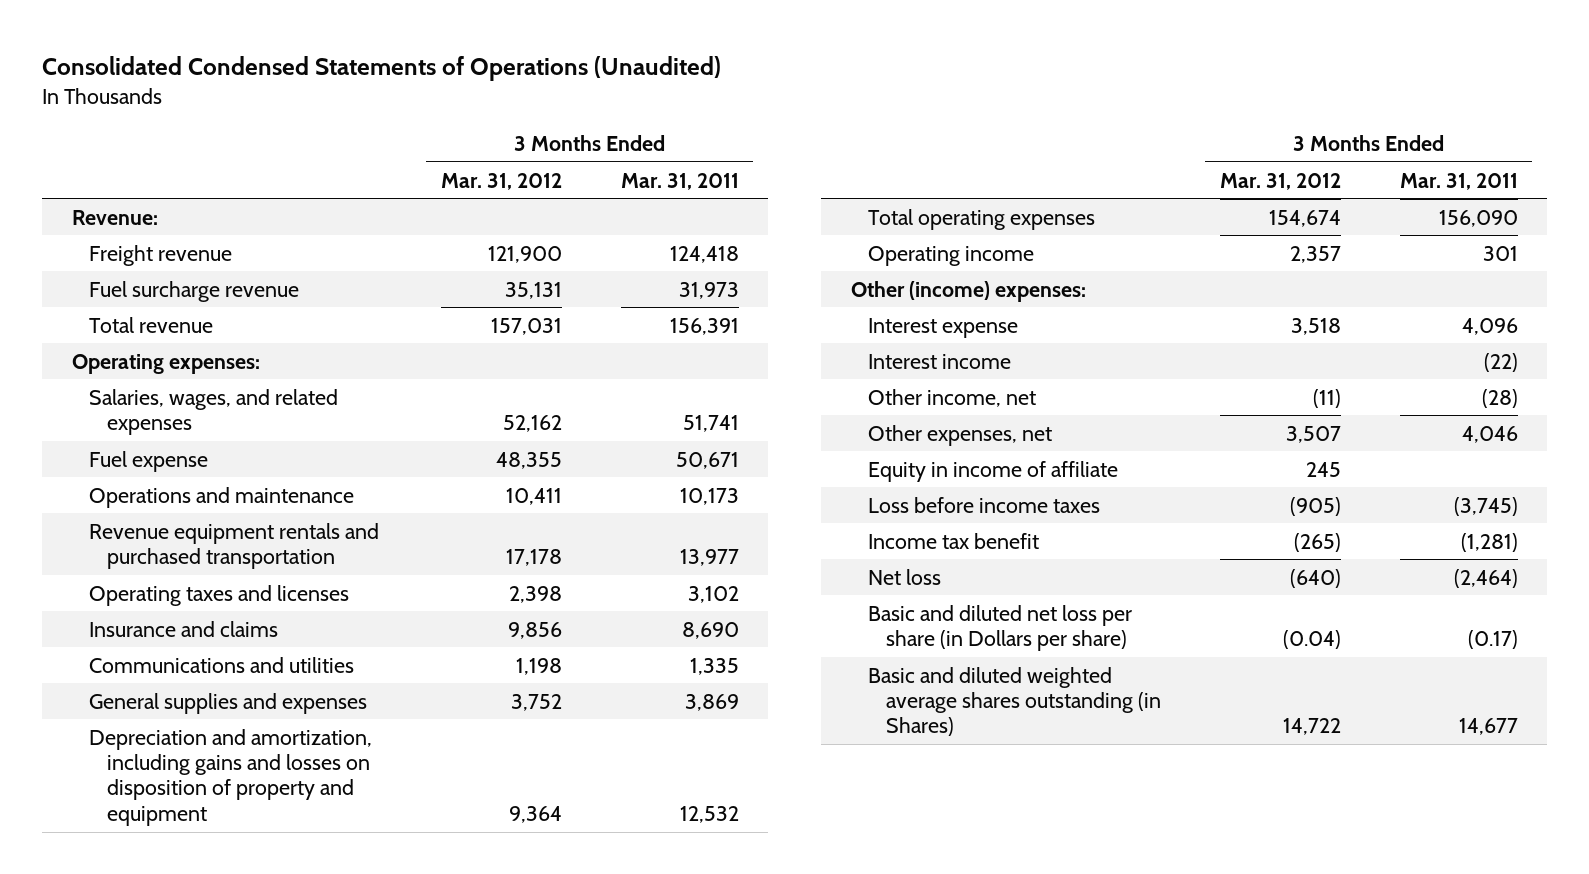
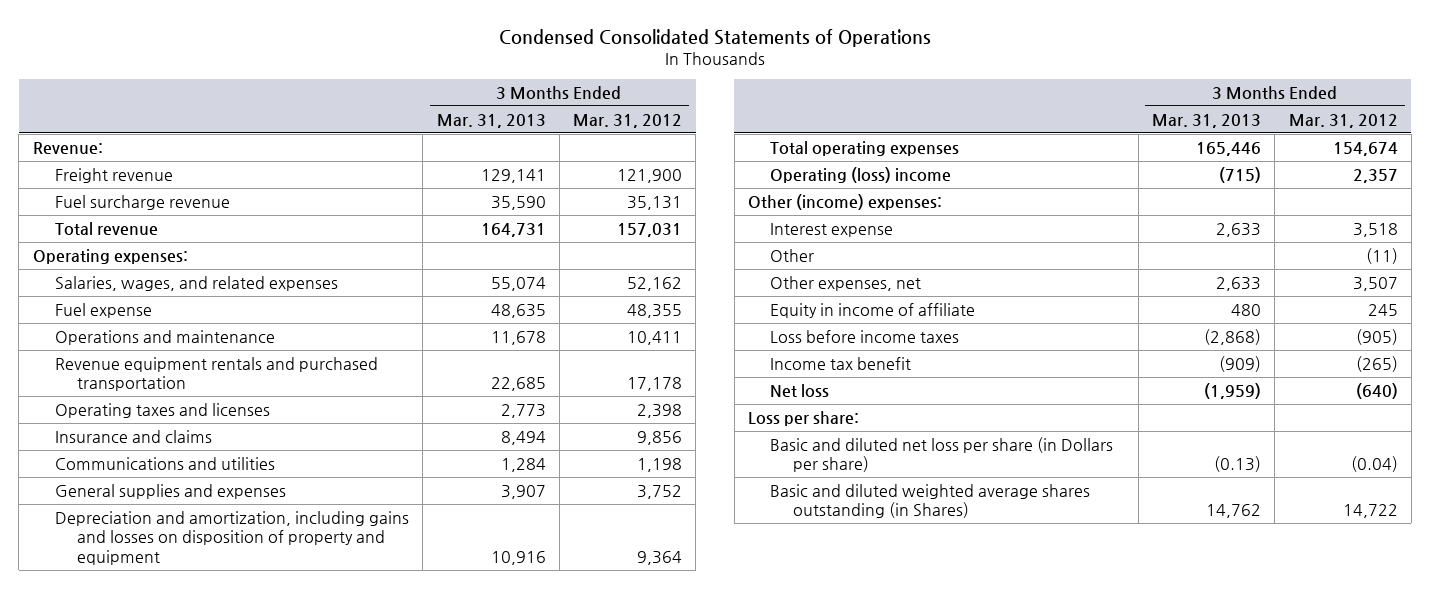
[42,56,722,82] Consolidated Condensed Statements of Operations (Unaudited) -> [499,28,932,47] Condensed Consolidated Statements of Operations
[620,172,739,190] Mar. 31, 2011 -> none
none -> [436,113,546,128] Mar. 31, 2013
[868,245,1035,266] Operating income -> [770,166,952,183] Operating (loss) income
[868,353,1012,369] Interest income -> none
[868,388,1037,407] Other income, net -> none
none -> [770,248,815,262] Other
none -> [748,410,860,426] Loss per share:

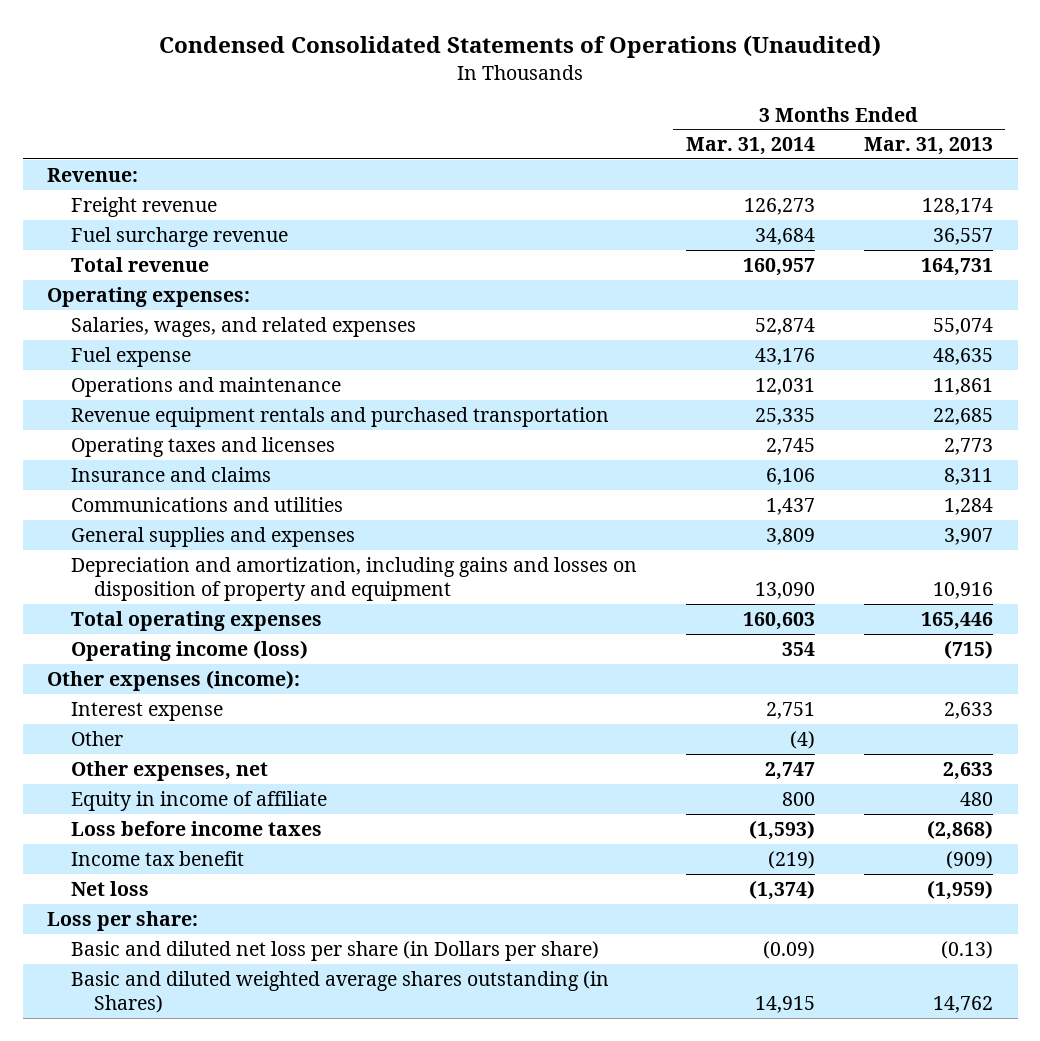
[499,28,932,47] Condensed Consolidated Statements of Operations -> [159,35,882,59] Condensed Consolidated Statements of Operations (Unaudited)
[573,113,683,128] Mar. 31, 2012 -> none
none -> [685,137,815,156] Mar. 31, 2014
[480,168,546,183] 129,141 -> [921,197,993,215] 128,174
[490,195,546,210] 35,590 -> [932,227,993,245] 36,557
[490,330,546,345] 11,678 -> [932,377,993,395] 11,861
[500,430,546,445] 8,494 -> [943,467,993,485] 8,311
[770,166,952,183] Operating (loss) income -> [70,639,308,661] Operating income (loss)
[748,193,943,210] Other (income) expenses: -> [47,669,301,691] Other expenses (income):

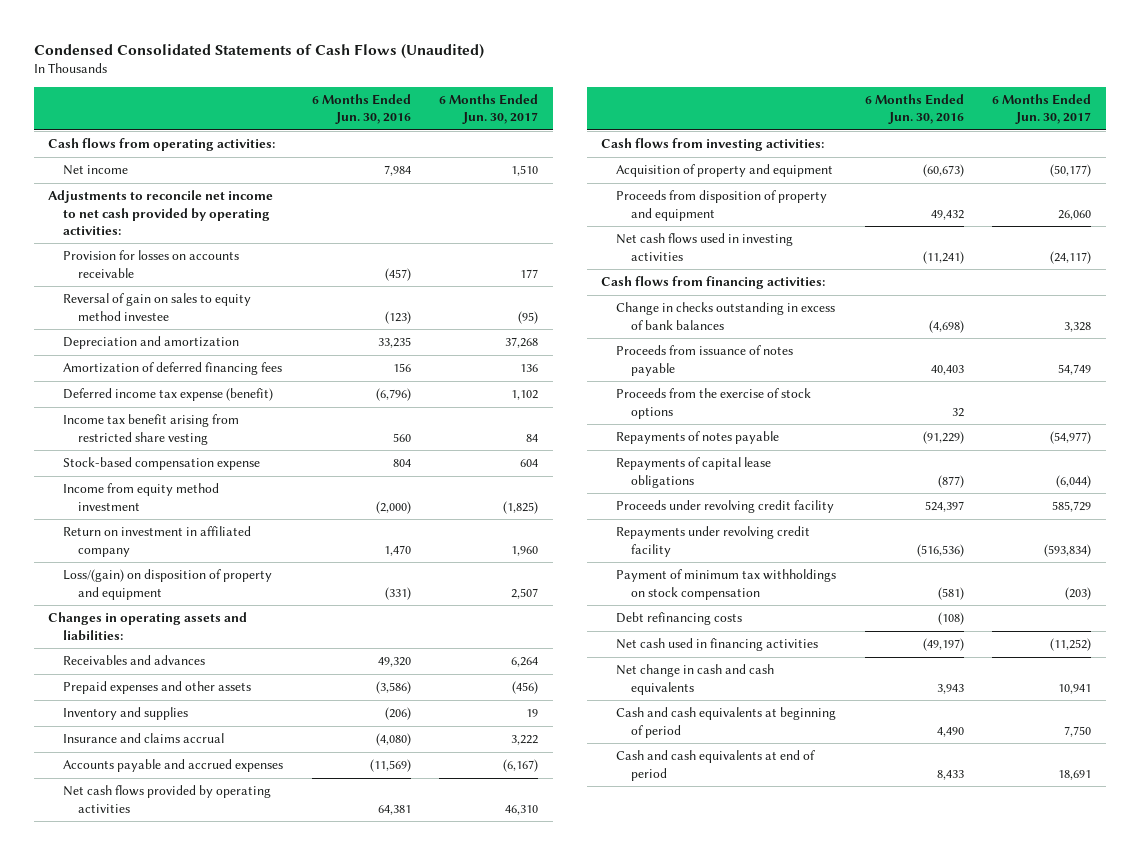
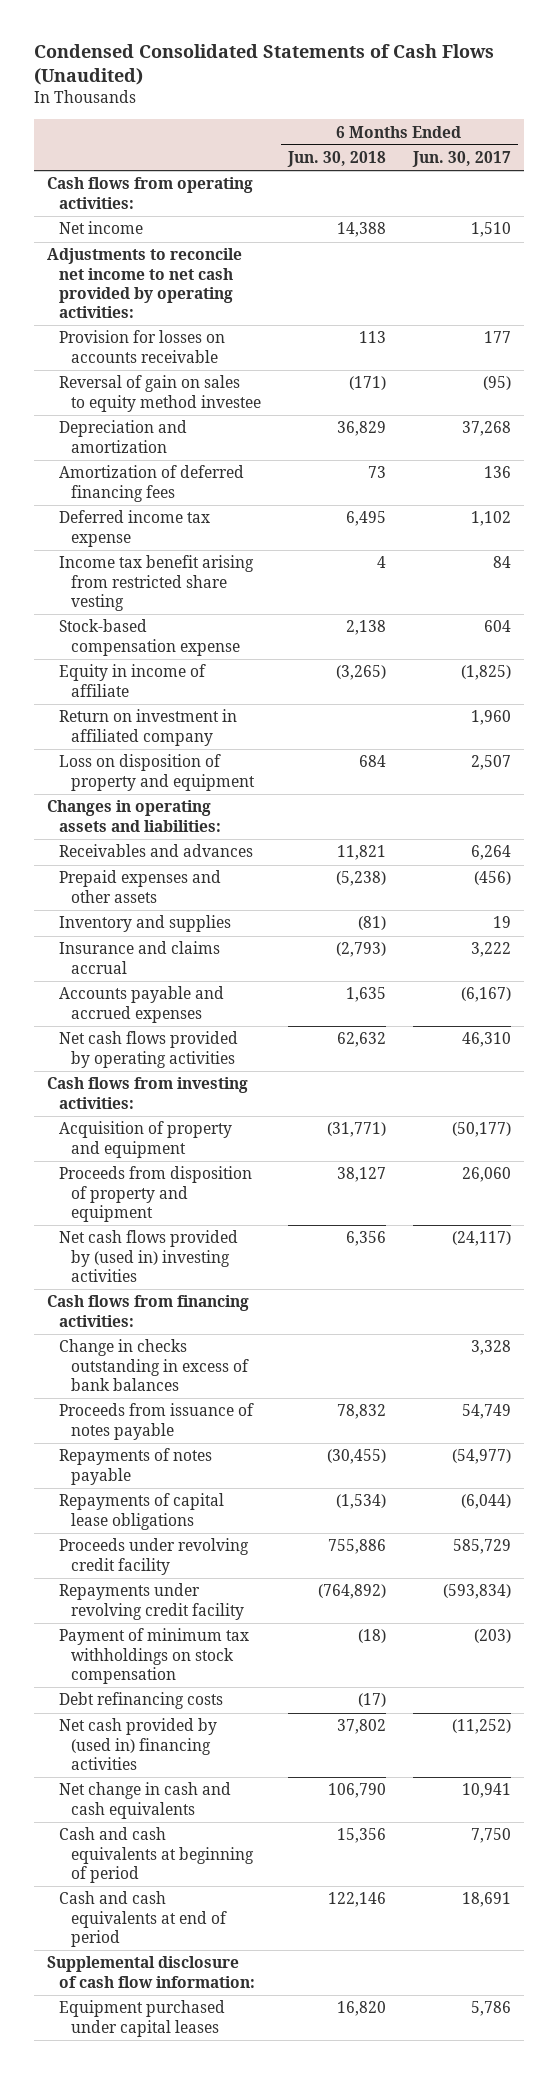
[311,93,411,125] 6 Months Ended Jun. 30, 2016 -> none
none -> [286,151,386,168] Jun. 30, 2018
[62,388,273,402] Deferred income tax expense (benefit) -> [59,510,211,547] Deferred income tax expense
[62,483,219,511] Income from equity method investment -> [59,664,207,697] Equity in income of affiliate
[62,569,272,600] Loss/(gain) on disposition of property and equipment -> [59,754,255,791] Loss on disposition of property and equipment
[615,233,793,261] Net cash flows used in investing activities -> [59,1230,239,1282] Net cash flows provided by (used in) investing activities
[615,388,811,419] Proceeds from the exercise of stock options -> none
[615,638,818,652] Net cash used in financing activities -> [59,1718,218,1770] Net cash provided by (used in) financing activities
none -> [47,1956,256,1988] Supplemental disclosure of cash flow information:
none -> [59,2000,226,2037] Equipment purchased under capital leases

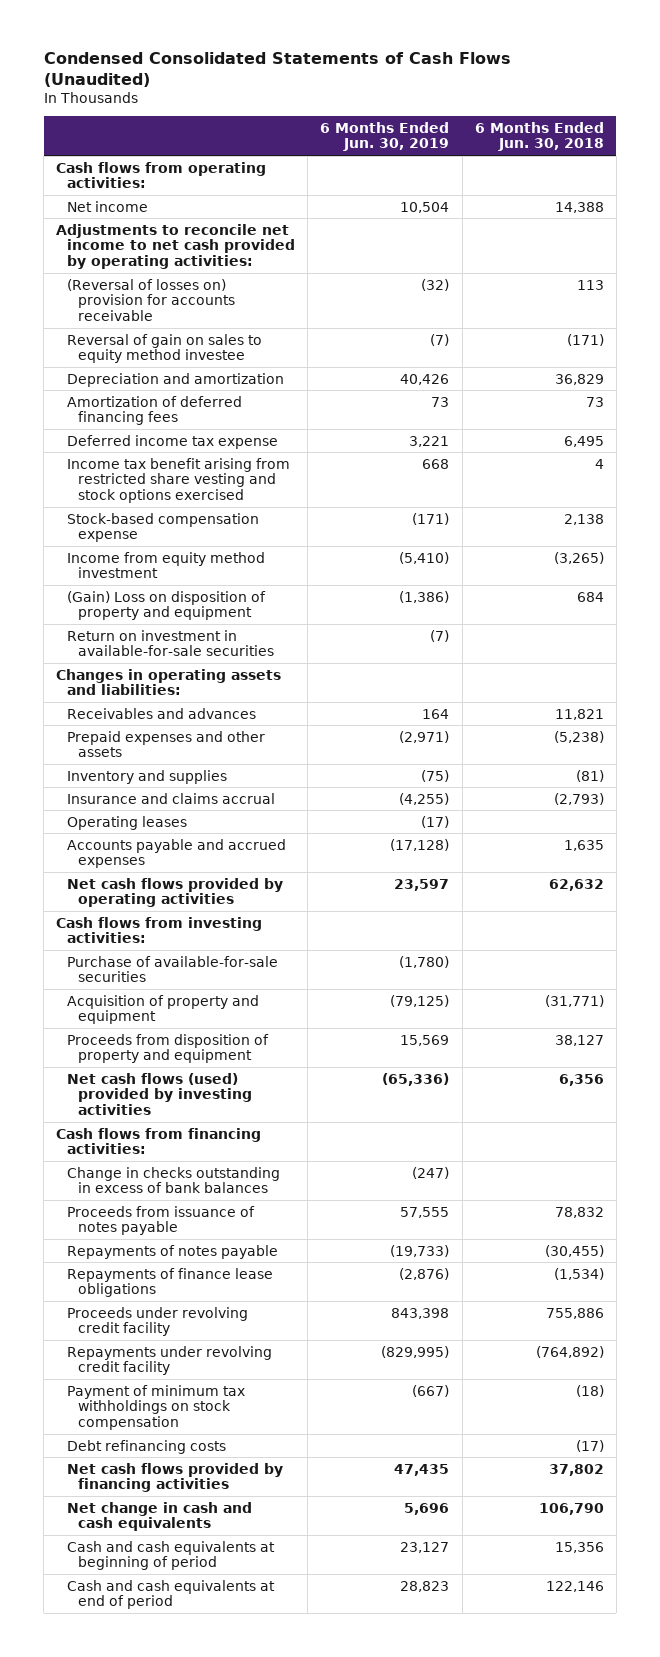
[411,151,511,168] Jun. 30, 2017 -> none
none -> [320,121,450,152] 6 Months Ended Jun. 30, 2019
[59,330,226,363] Provision for losses on accounts receivable -> [66,278,235,321] (Reversal of losses on) provision for accounts receivable
[59,555,255,611] Income tax benefit arising from restricted share vesting -> [66,457,290,503] Income tax benefit arising from restricted share vesting and stock options exercised
[59,709,238,746] Return on investment in affiliated company -> none
[59,664,207,697] Equity in income of affiliate -> [66,551,265,579] Income from equity method investment
[59,754,255,791] Loss on disposition of property and equipment -> [66,590,266,621] (Gain) Loss on disposition of property and equipment
none -> [66,629,274,657] Return on investment in available-for-sale securities
none -> [66,815,187,830] Operating leases
none -> [66,955,278,983] Purchase of available-for-sale securities
[59,1230,239,1282] Net cash flows provided by (used in) investing activities -> [66,1072,252,1115] Net cash flows (used) provided by investing activities
[59,1493,225,1530] Repayments of capital lease obligations -> [66,1267,273,1298] Repayments of finance lease obligations
[59,1718,218,1770] Net cash provided by (used in) financing activities -> [66,1462,283,1493] Net cash flows provided by financing activities
[47,1956,256,1988] Supplemental disclosure of cash flow information: -> none
[59,2000,226,2037] Equipment purchased under capital leases -> none

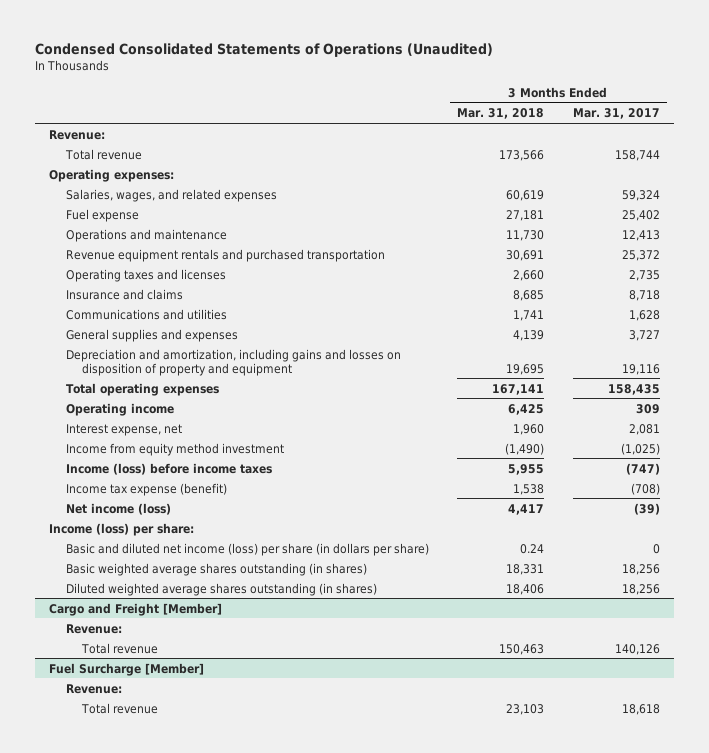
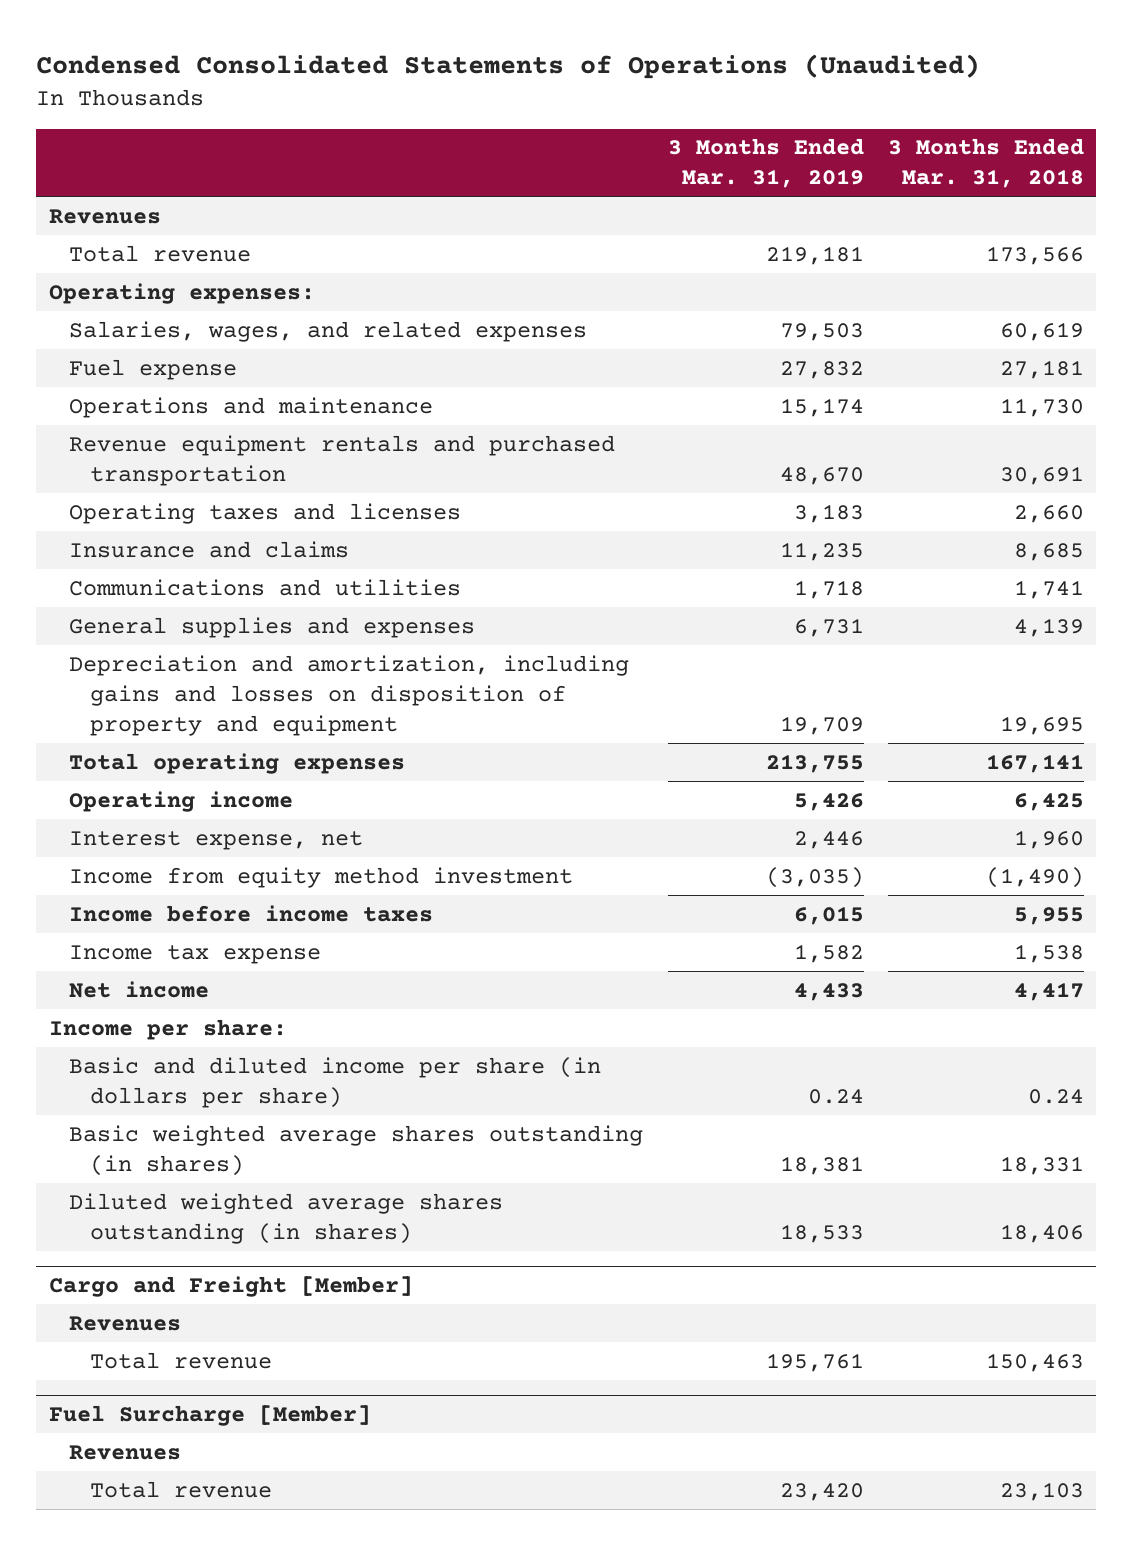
[572,108,660,120] Mar. 31, 2017 -> none
none -> [667,138,864,189] 3 Months Ended Mar. 31, 2019
[49,129,106,140] Revenue: -> [48,208,161,224] Revenues
[65,462,272,475] Income (loss) before income taxes -> [69,904,434,922] Income before income taxes
[65,482,227,496] Income tax expense (benefit) -> [69,944,322,964] Income tax expense
[65,502,171,515] Net income (loss) -> [69,980,210,998] Net income
[49,522,195,536] Income (loss) per share: -> [48,1018,287,1040] Income per share:
[65,542,429,556] Basic and diluted net income (loss) per share (in dollars per share) -> [69,1056,602,1108] Basic and diluted income per share (in dollars per share)
[65,623,122,634] Revenue: -> [69,1315,182,1331] Revenues
[65,683,122,694] Revenue: -> [69,1444,182,1460] Revenues

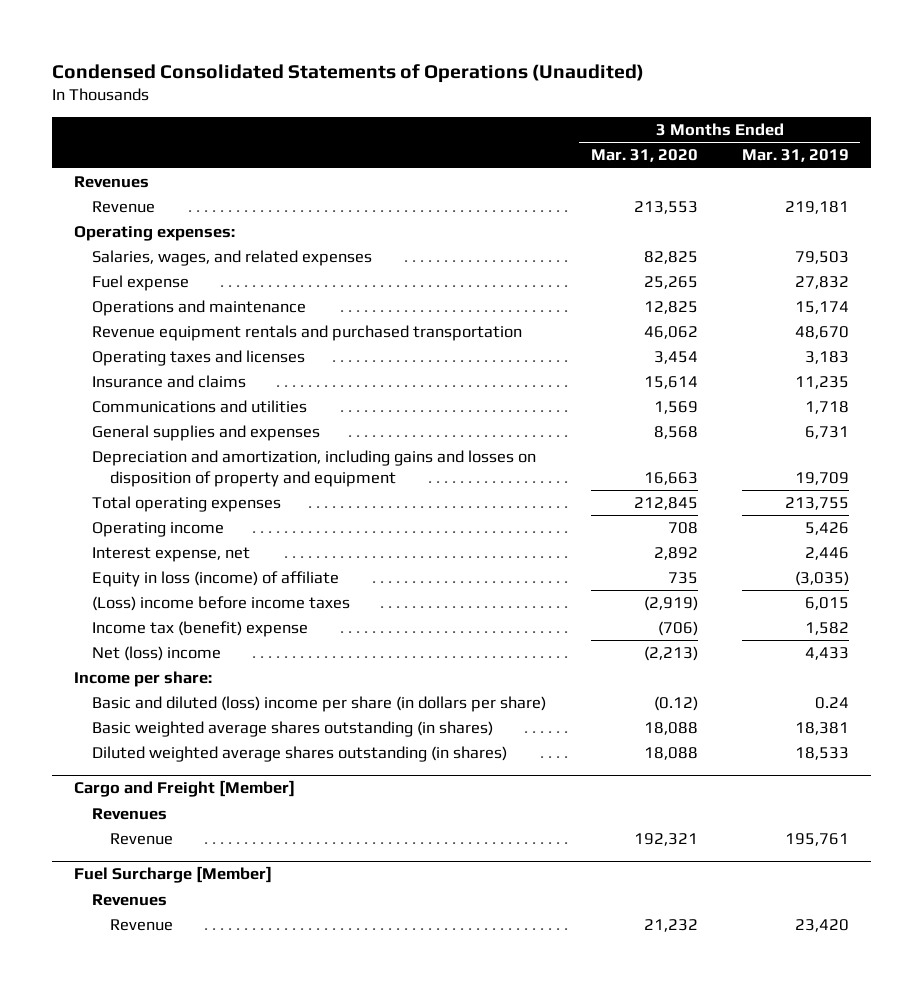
[887,138,1084,189] 3 Months Ended Mar. 31, 2018 -> none
none -> [590,149,698,163] Mar. 31, 2020
[69,244,252,262] Total revenue -> [92,201,156,214] Revenue
[69,866,574,888] Income from equity method investment -> [92,571,340,588] Equity in loss (income) of affiliate
[69,904,434,922] Income before income taxes -> [92,596,351,612] (Loss) income before income taxes
[69,944,322,964] Income tax expense -> [92,621,309,638] Income tax (benefit) expense
[69,980,210,998] Net income -> [92,646,222,662] Net (loss) income
[69,1056,602,1108] Basic and diluted income per share (in dollars per share) -> [92,696,547,713] Basic and diluted (loss) income per share (in dollars per share)
[89,1351,272,1369] Total revenue -> [110,833,174,846] Revenue
[89,1480,272,1498] Total revenue -> [110,919,174,932] Revenue

